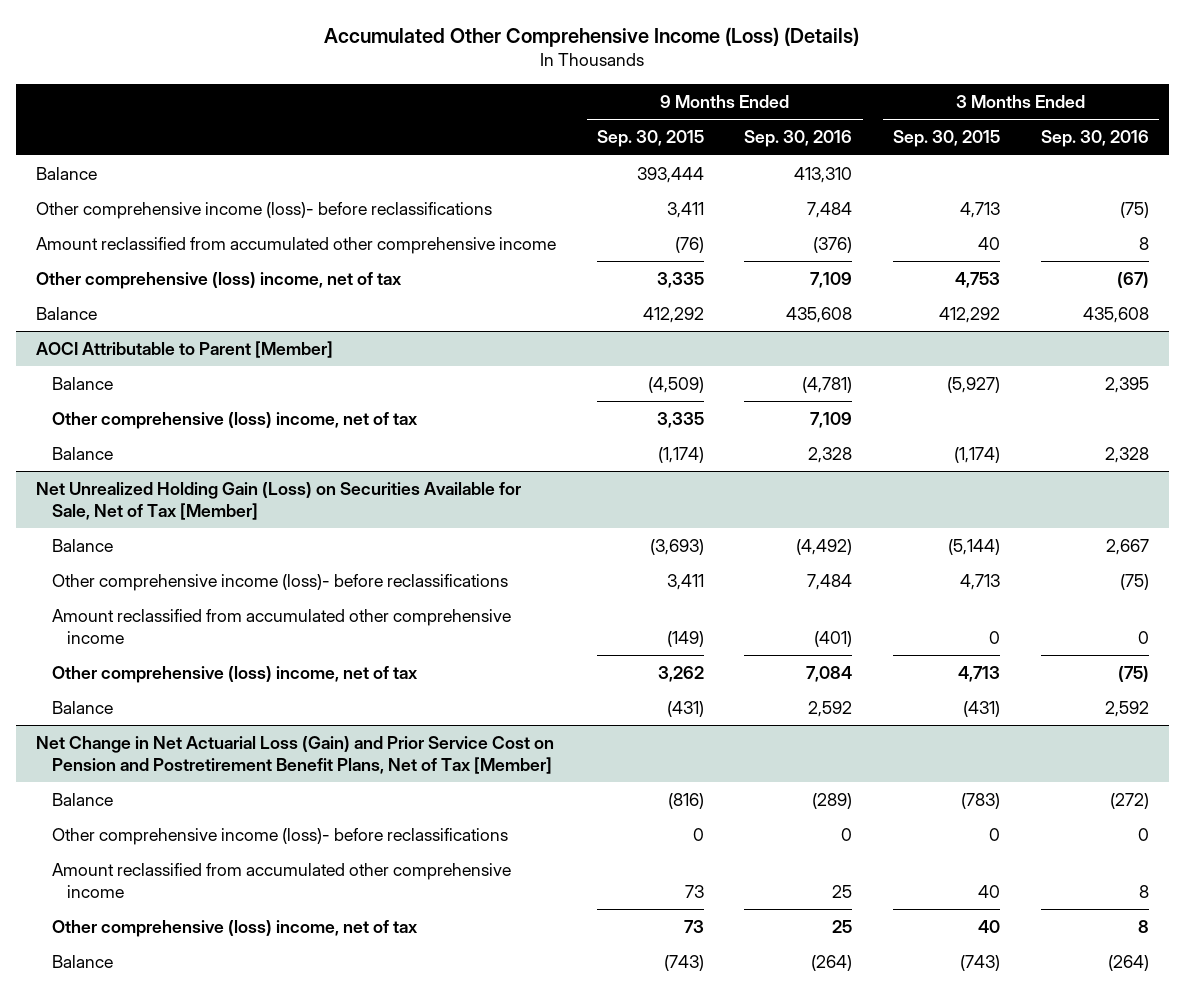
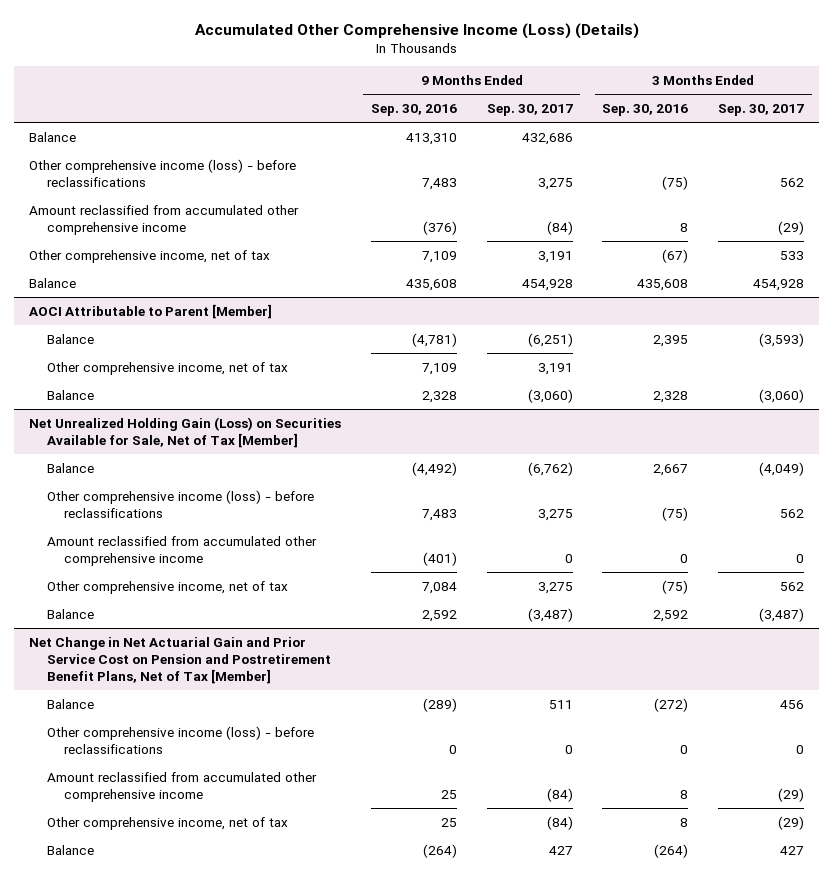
[596,130,704,148] Sep. 30, 2015 -> none
[893,130,1001,148] Sep. 30, 2015 -> none
none -> [486,103,573,116] Sep. 30, 2017
none -> [718,103,805,116] Sep. 30, 2017
[36,202,493,220] Other comprehensive income (loss)- before reclassifications -> [29,158,297,187] Other comprehensive income (loss) - before reclassifications
[807,202,853,219] 7,484 -> [421,177,457,190] 7,483
[36,272,403,290] Other comprehensive (loss) income, net of tax -> [29,249,271,263] Other comprehensive income, net of tax
[51,412,418,430] Other comprehensive (loss) income, net of tax -> [46,361,288,375] Other comprehensive income, net of tax
[51,574,508,592] Other comprehensive income (loss)- before reclassifications -> [46,489,314,518] Other comprehensive income (loss) - before reclassifications
[807,574,853,591] 7,484 -> [421,508,457,521] 7,483
[51,666,418,684] Other comprehensive (loss) income, net of tax -> [46,580,288,594] Other comprehensive income, net of tax
[36,736,555,774] Net Change in Net Actuarial Loss (Gain) and Prior Service Cost on Pension and Postretirement Benefit Plans, Net of Tax [Member] -> [29,636,331,685] Net Change in Net Actuarial Gain and Prior Service Cost on Pension and Postretirement Benefit Plans, Net of Tax [Member]
[51,828,508,846] Other comprehensive income (loss)- before reclassifications -> [46,725,314,754] Other comprehensive income (loss) - before reclassifications
[51,920,418,938] Other comprehensive (loss) income, net of tax -> [46,816,288,830] Other comprehensive income, net of tax

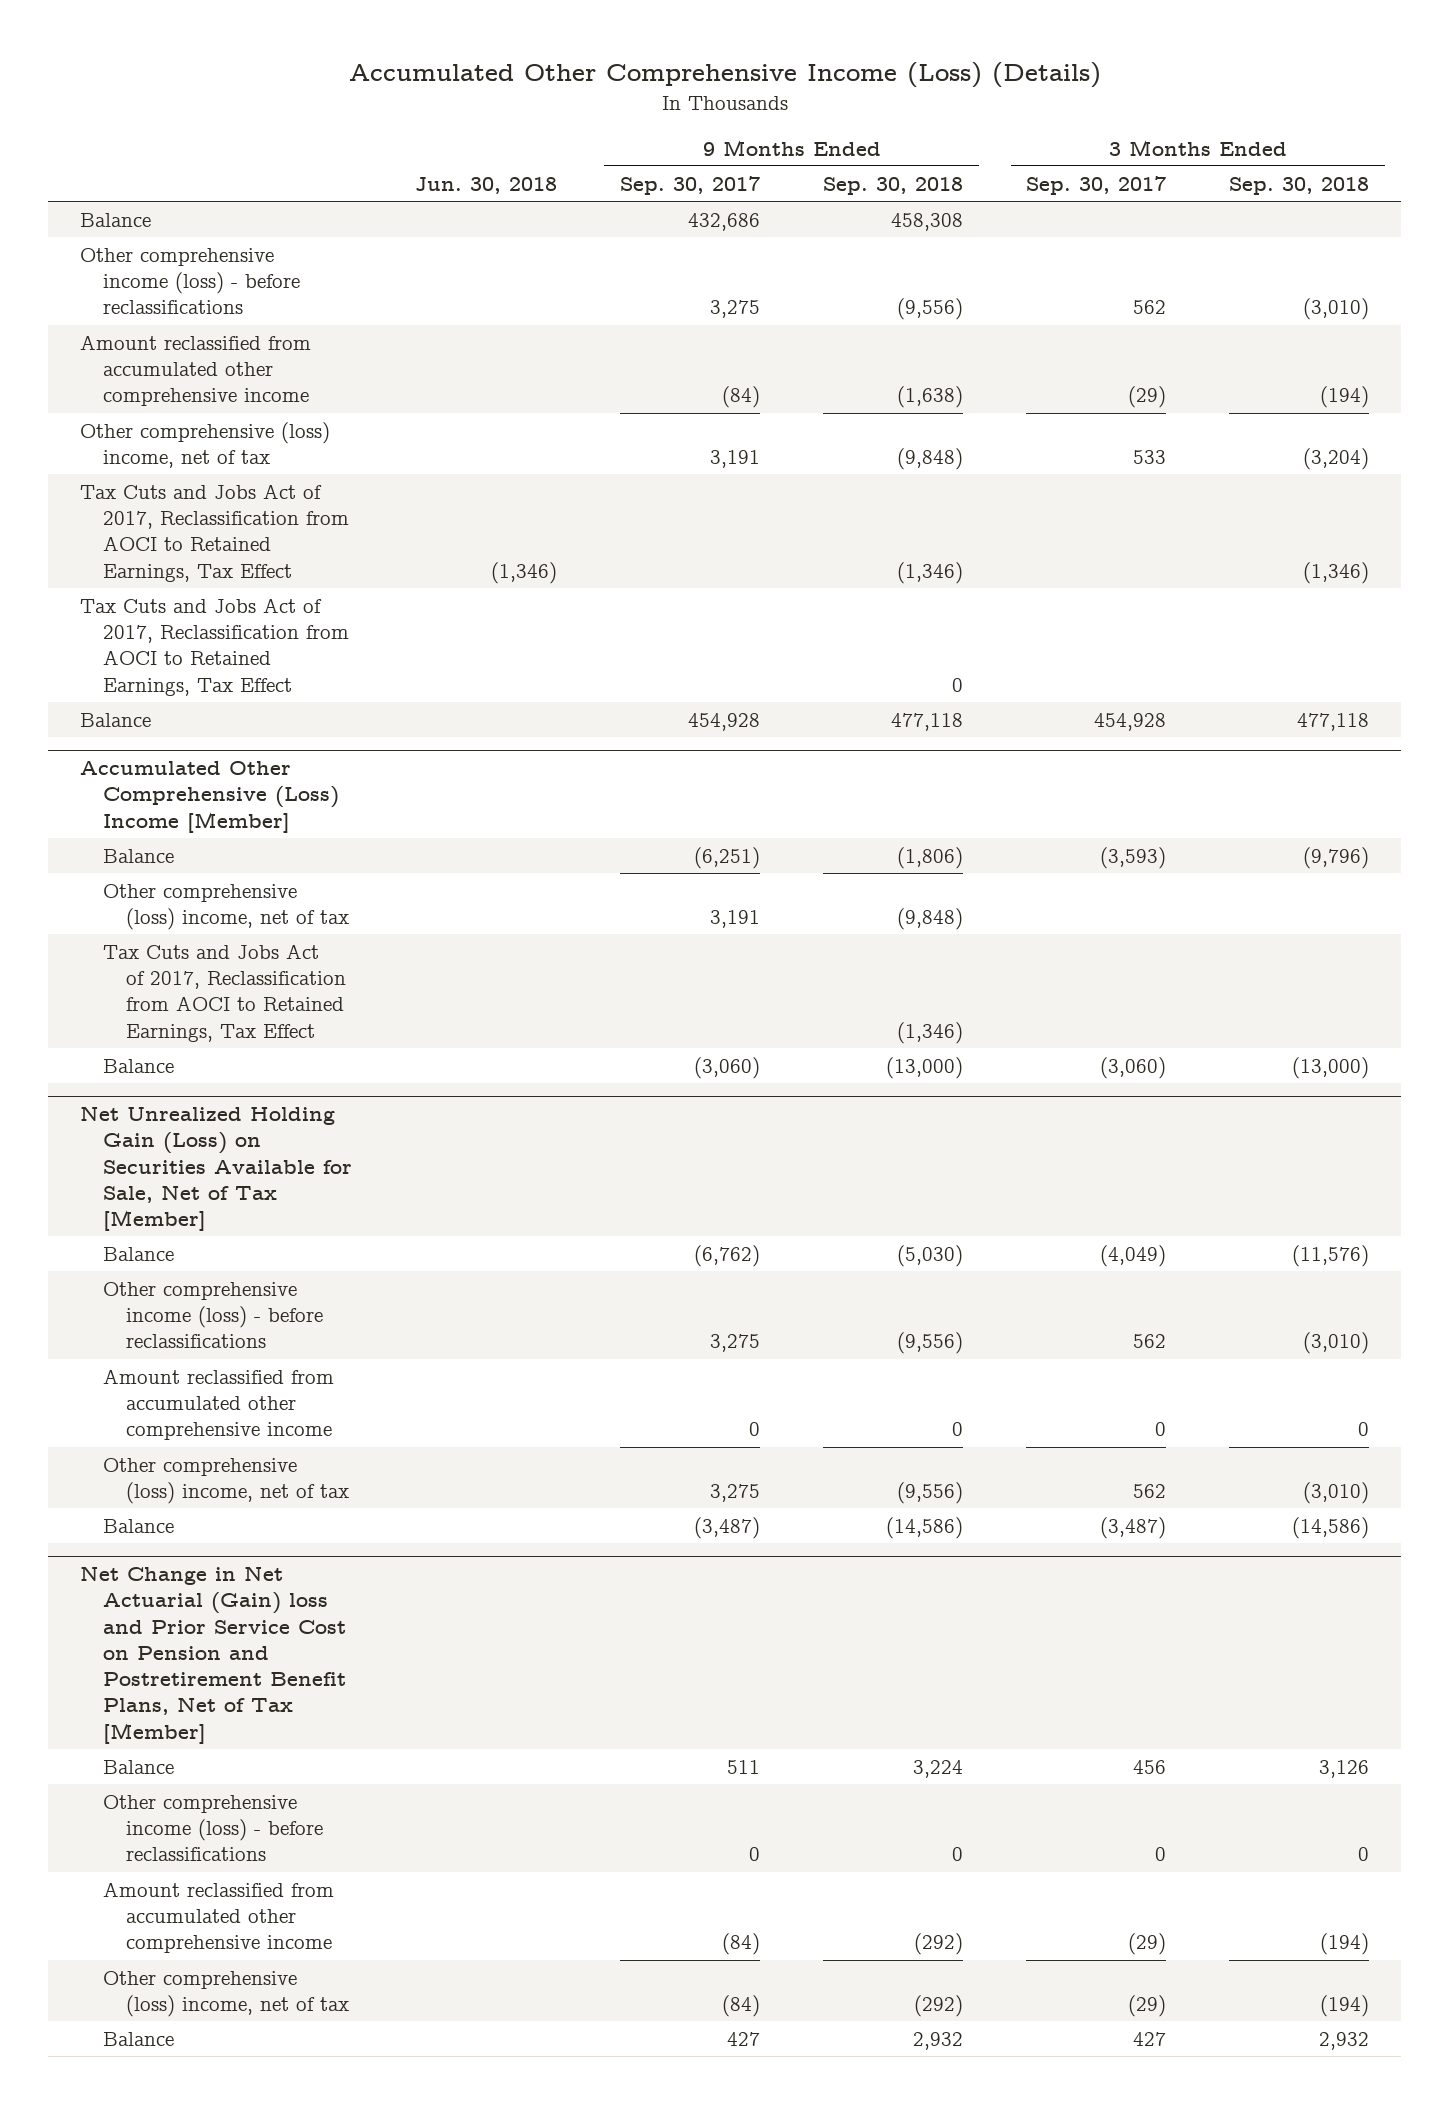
[370,103,457,116] Sep. 30, 2016 -> none
[602,103,689,116] Sep. 30, 2016 -> none
none -> [415,176,558,194] Jun. 30, 2018
none -> [823,176,964,195] Sep. 30, 2018
none -> [1229,176,1370,195] Sep. 30, 2018
[29,249,271,263] Other comprehensive income, net of tax -> [79,421,330,469] Other comprehensive (loss) income, net of tax
none -> [79,483,349,582] Tax Cuts and Jobs Act of 2017, Reclassification from AOCI to Retained Earnings, Tax Effect
none -> [79,597,349,696] Tax Cuts and Jobs Act of 2017, Reclassification from AOCI to Retained Earnings, Tax Effect
[29,303,273,319] AOCI Attributable to Parent [Member] -> [79,761,339,833] Accumulated Other Comprehensive (Loss) Income [Member]
[46,361,288,375] Other comprehensive income, net of tax -> [102,883,350,931] Other comprehensive (loss) income, net of tax
none -> [102,943,347,1042] Tax Cuts and Jobs Act of 2017, Reclassification from AOCI to Retained Earnings, Tax Effect
[46,580,288,594] Other comprehensive income, net of tax -> [102,1457,350,1505] Other comprehensive (loss) income, net of tax
[29,636,331,685] Net Change in Net Actuarial Gain and Prior Service Cost on Pension and Postretirement Benefit Plans, Net of Tax [Member] -> [79,1566,346,1744] Net Change in Net Actuarial (Gain) loss and Prior Service Cost on Pension and Postretirement Benefit Plans, Net of Tax [Member]
[46,816,288,830] Other comprehensive income, net of tax -> [102,1970,350,2018] Other comprehensive (loss) income, net of tax

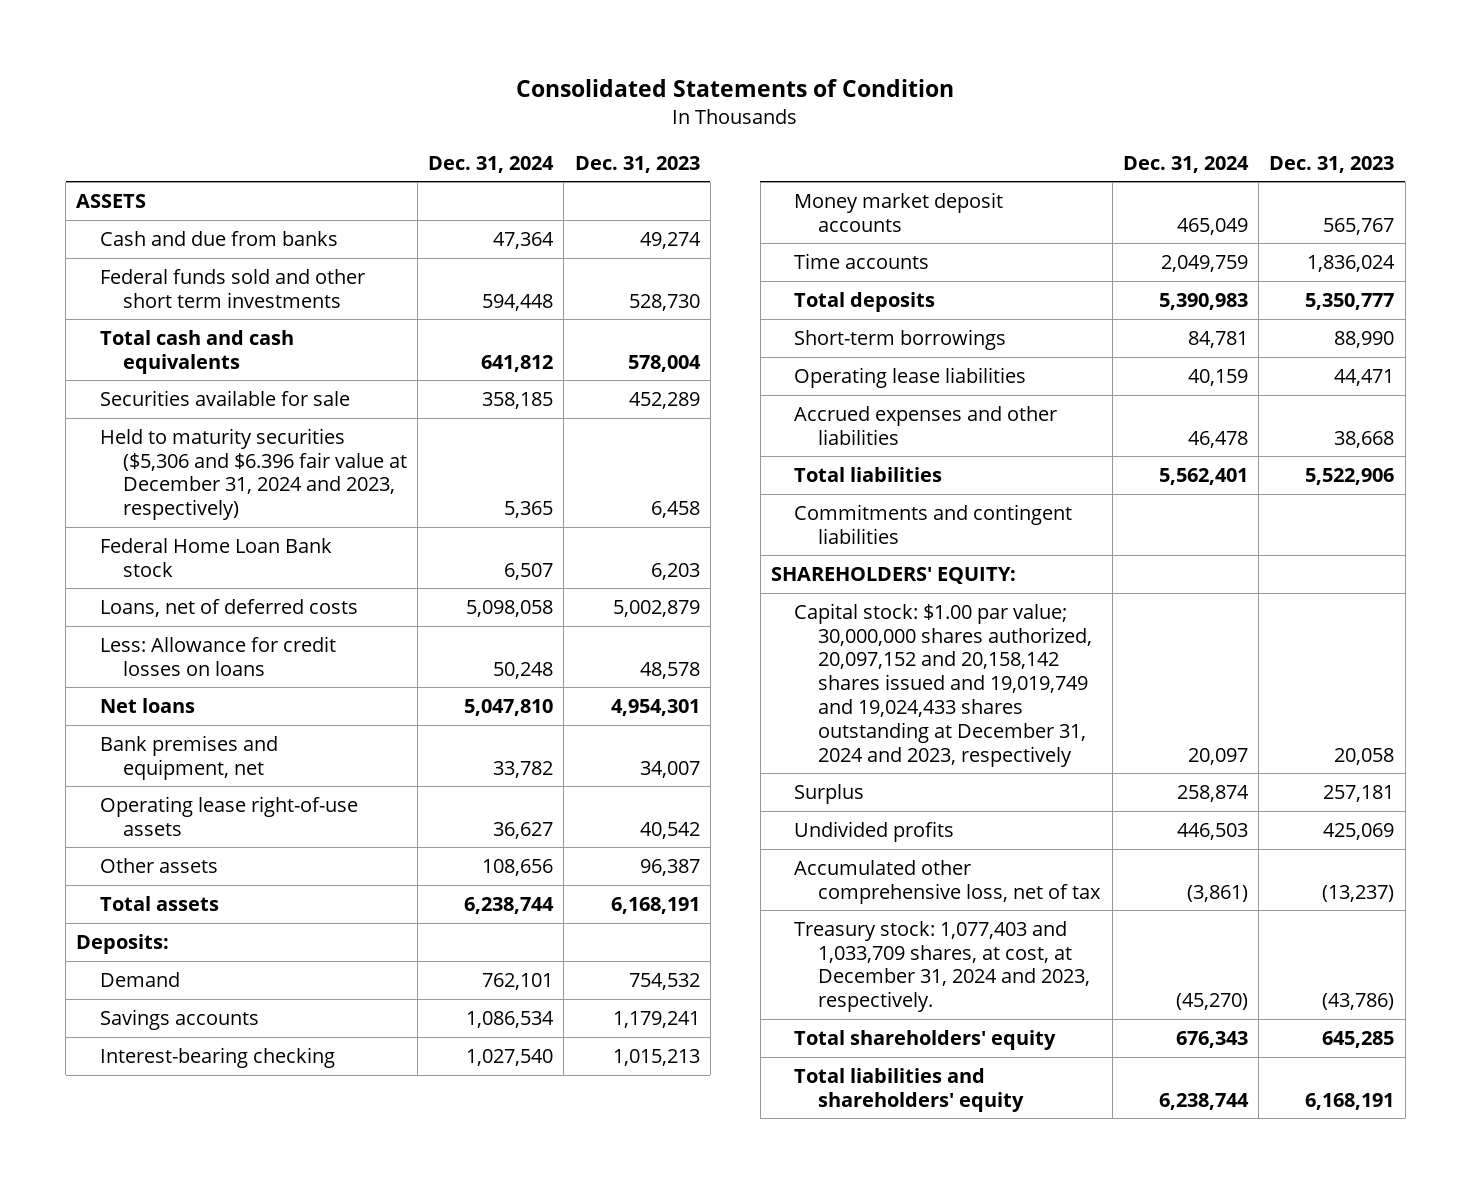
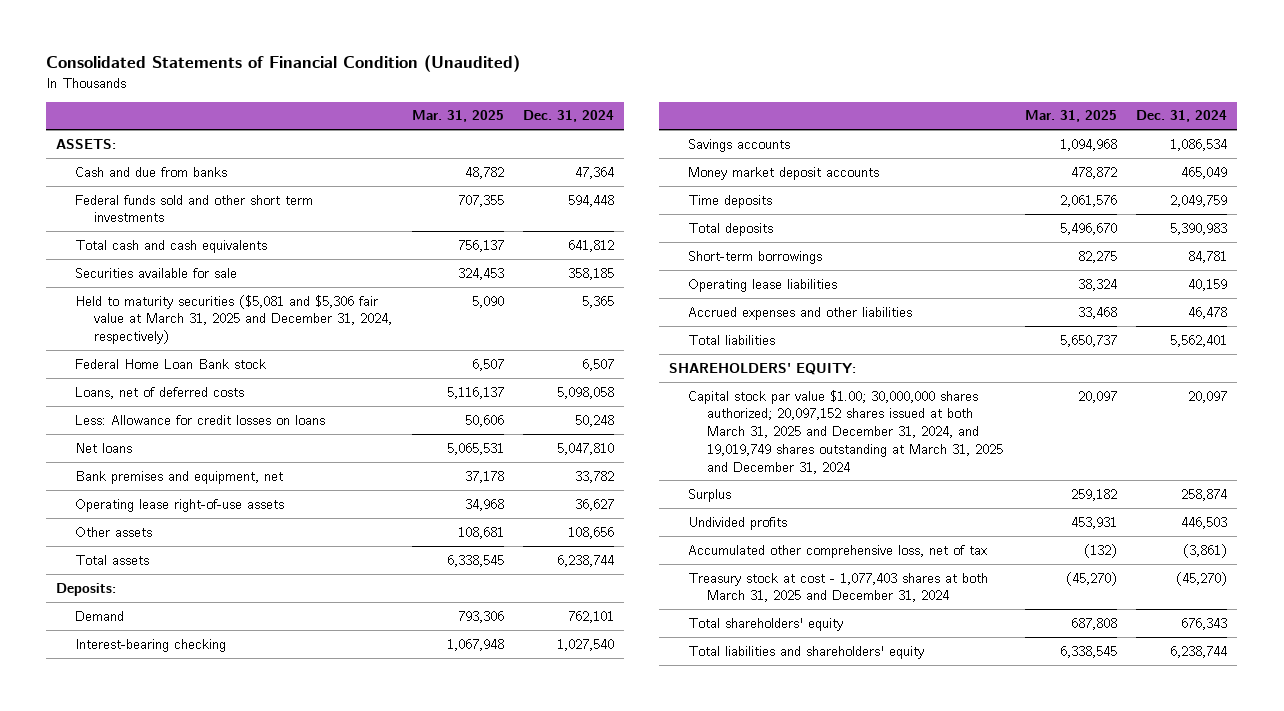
[516,78,955,97] Consolidated Statements of Condition -> [46,55,521,73] Consolidated Statements of Financial Condition (Unaudited)
[574,155,700,173] Dec. 31, 2023 -> none
none -> [411,110,504,123] Mar. 31, 2025
[76,193,147,208] ASSETS -> [56,138,117,149] ASSETS:
[99,427,407,521] Held to maturity securities ($5,306 and $6.396 fair value at December 31, 2024 and 2023, respectively) -> [75,294,393,345] Held to maturity securities ($5,081 and $5,306 fair value at March 31, 2025 and December 31, 2024, respectively)
[99,1008,259,1030] Savings accounts -> [688,138,791,152] Savings accounts
[794,252,930,269] Time accounts -> [688,194,773,208] Time deposits
[794,503,1073,544] Commitments and contingent liabilities -> none
[794,602,1092,767] Capital stock: $1.00 par value; 30,000,000 shares authorized, 20,097,152 and 20,158,142 shares issued and 19,019,749 and 19,024,433 shares outstanding at December 31, 2024 and 2023, respectively -> [688,389,1004,474] Capital stock par value $1.00; 30,000,000 shares authorized; 20,097,152 shares issued at both March 31, 2025 and December 31, 2024, and 19,019,749 shares outstanding at March 31, 2025 and December 31, 2024
[794,920,1090,1013] Treasury stock: 1,077,403 and 1,033,709 shares, at cost, at December 31, 2024 and 2023, respectively. -> [688,572,989,603] Treasury stock at cost - 1,077,403 shares at both March 31, 2025 and December 31, 2024

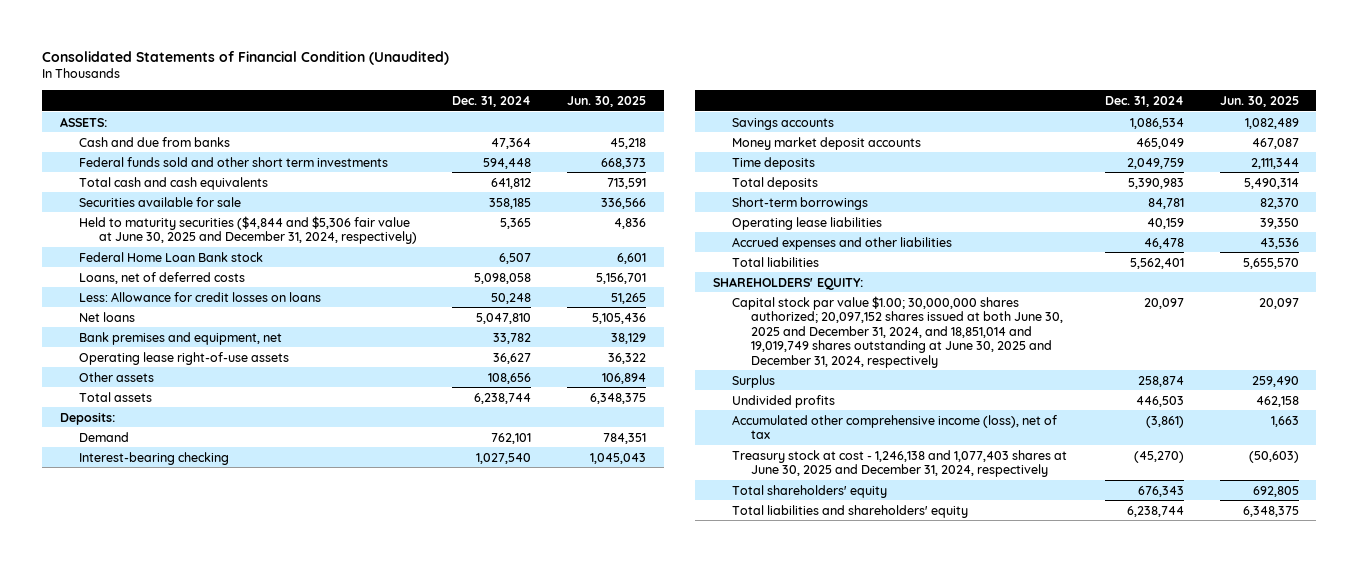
[411,110,504,123] Mar. 31, 2025 -> none
none -> [567,95,647,107] Jun. 30, 2025
[75,294,393,345] Held to maturity securities ($5,081 and $5,306 fair value at March 31, 2025 and December 31, 2024, respectively) -> [79,215,417,245] Held to maturity securities ($4,844 and $5,306 fair value at June 30, 2025 and December 31, 2024, respectively)
[688,389,1004,474] Capital stock par value $1.00; 30,000,000 shares authorized; 20,097,152 shares issued at both March 31, 2025 and December 31, 2024, and 19,019,749 shares outstanding at March 31, 2025 and December 31, 2024 -> [731,295,1063,368] Capital stock par value $1.00; 30,000,000 shares authorized; 20,097,152 shares issued at both June 30, 2025 and December 31, 2024, and 18,851,014 and 19,019,749 shares outstanding at June 30, 2025 and December 31, 2024, respectively
[688,544,988,558] Accumulated other comprehensive loss, net of tax -> [731,414,1057,440] Accumulated other comprehensive income (loss), net of tax
[688,572,989,603] Treasury stock at cost - 1,077,403 shares at both March 31, 2025 and December 31, 2024 -> [731,449,1067,478] Treasury stock at cost - 1,246,138 and 1,077,403 shares at June 30, 2025 and December 31, 2024, respectively

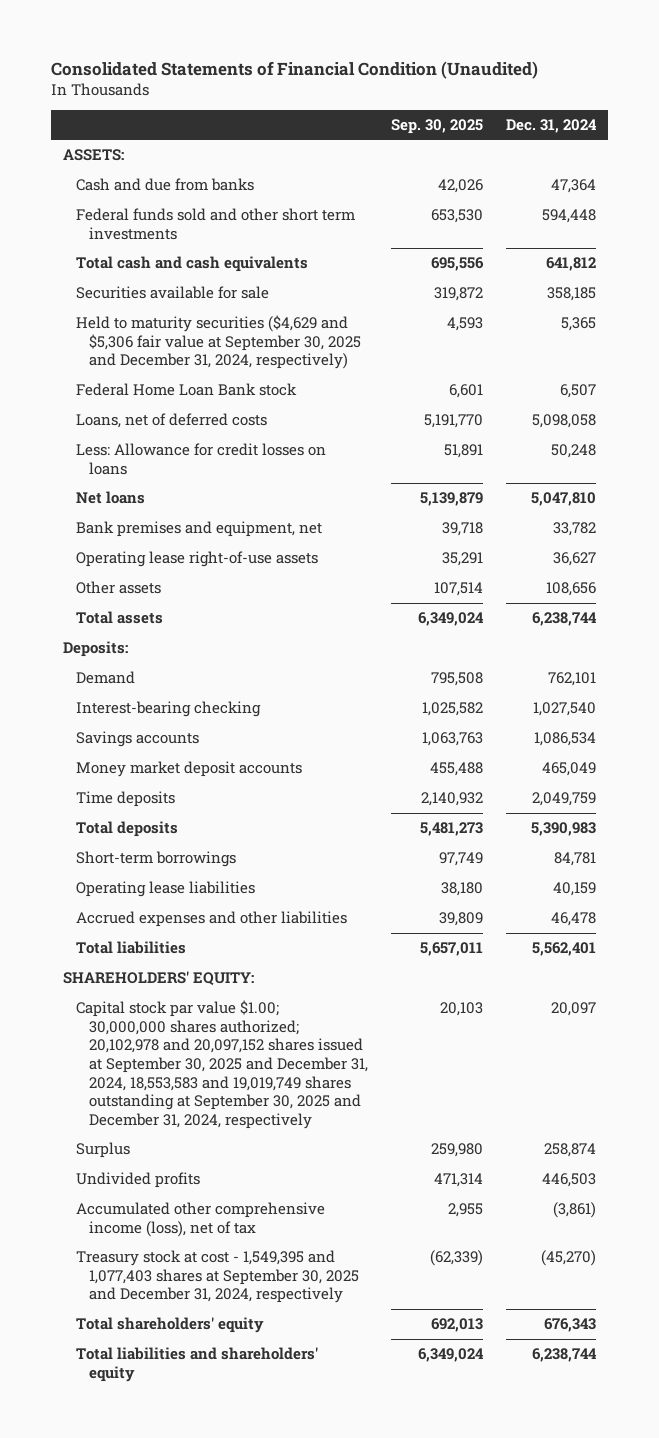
[567,95,647,107] Jun. 30, 2025 -> none
none -> [391,118,484,134] Sep. 30, 2025
[79,215,417,245] Held to maturity securities ($4,844 and $5,306 fair value at June 30, 2025 and December 31, 2024, respectively) -> [76,315,362,370] Held to maturity securities ($4,629 and $5,306 fair value at September 30, 2025 and December 31, 2024, respectively)
[731,295,1063,368] Capital stock par value $1.00; 30,000,000 shares authorized; 20,097,152 shares issued at both June 30, 2025 and December 31, 2024, and 18,851,014 and 19,019,749 shares outstanding at June 30, 2025 and December 31, 2024, respectively -> [76,1000,369,1129] Capital stock par value $1.00; 30,000,000 shares authorized; 20,102,978 and 20,097,152 shares issued at September 30, 2025 and December 31, 2024, 18,553,583 and 19,019,749 shares outstanding at September 30, 2025 and December 31, 2024, respectively
[731,449,1067,478] Treasury stock at cost - 1,246,138 and 1,077,403 shares at June 30, 2025 and December 31, 2024, respectively -> [76,1250,360,1304] Treasury stock at cost - 1,549,395 and 1,077,403 shares at September 30, 2025 and December 31, 2024, respectively

